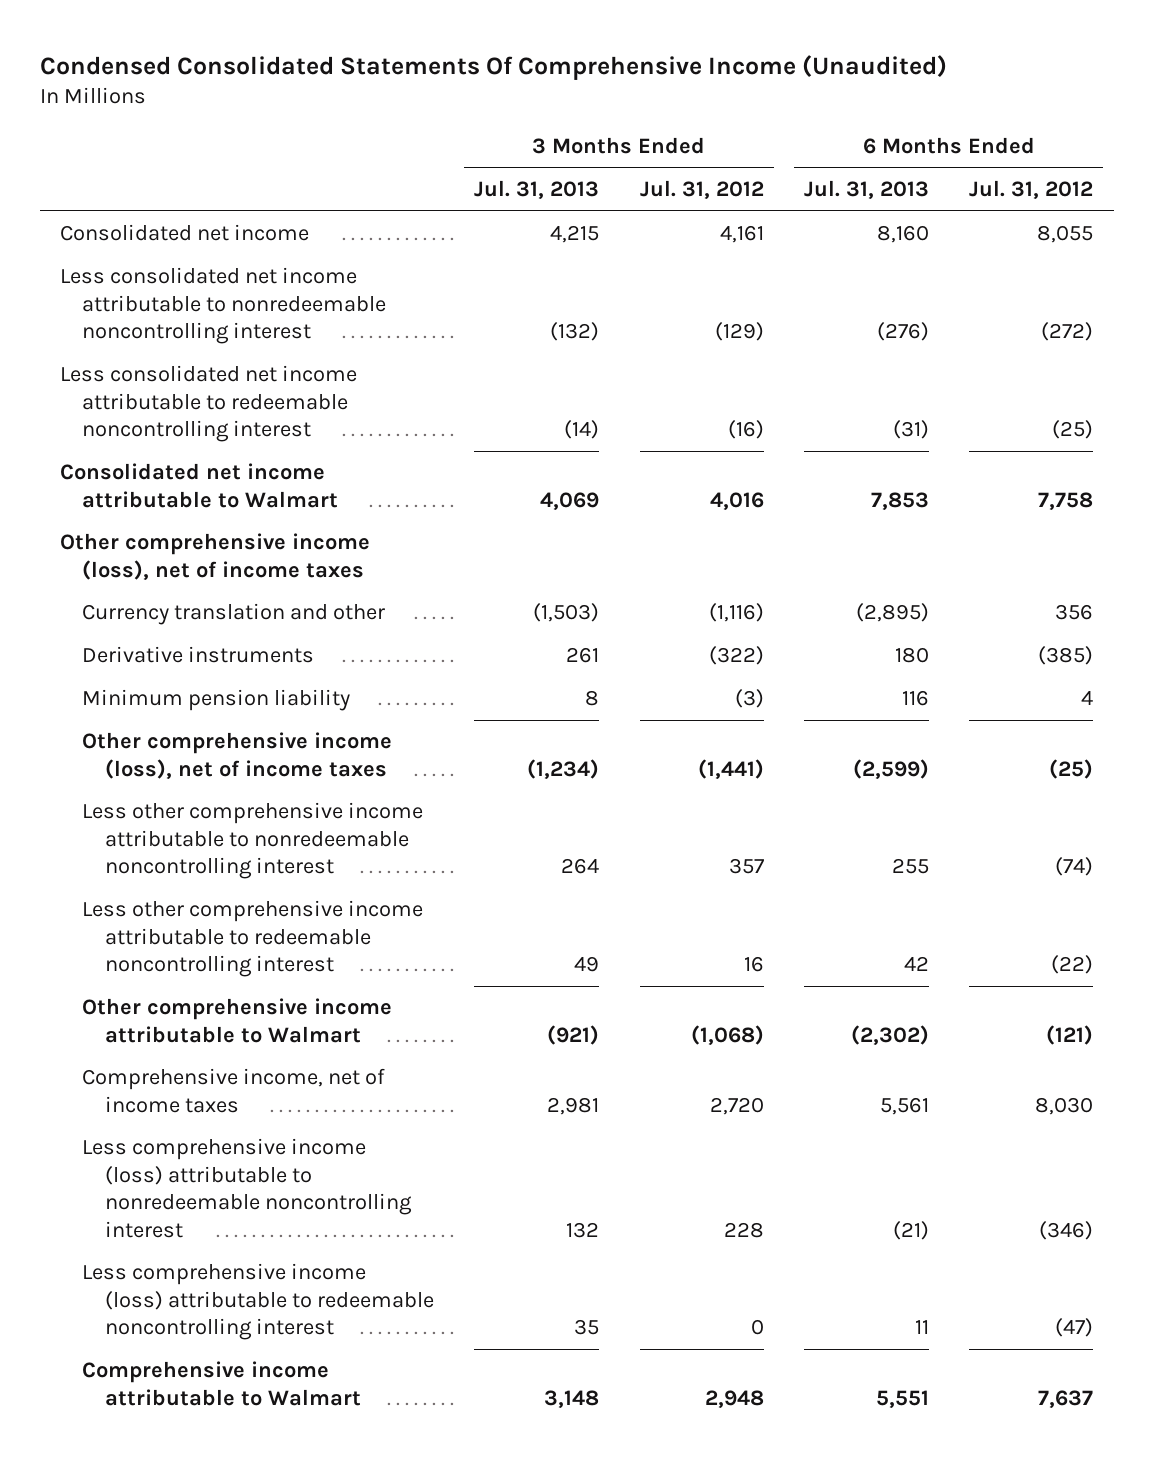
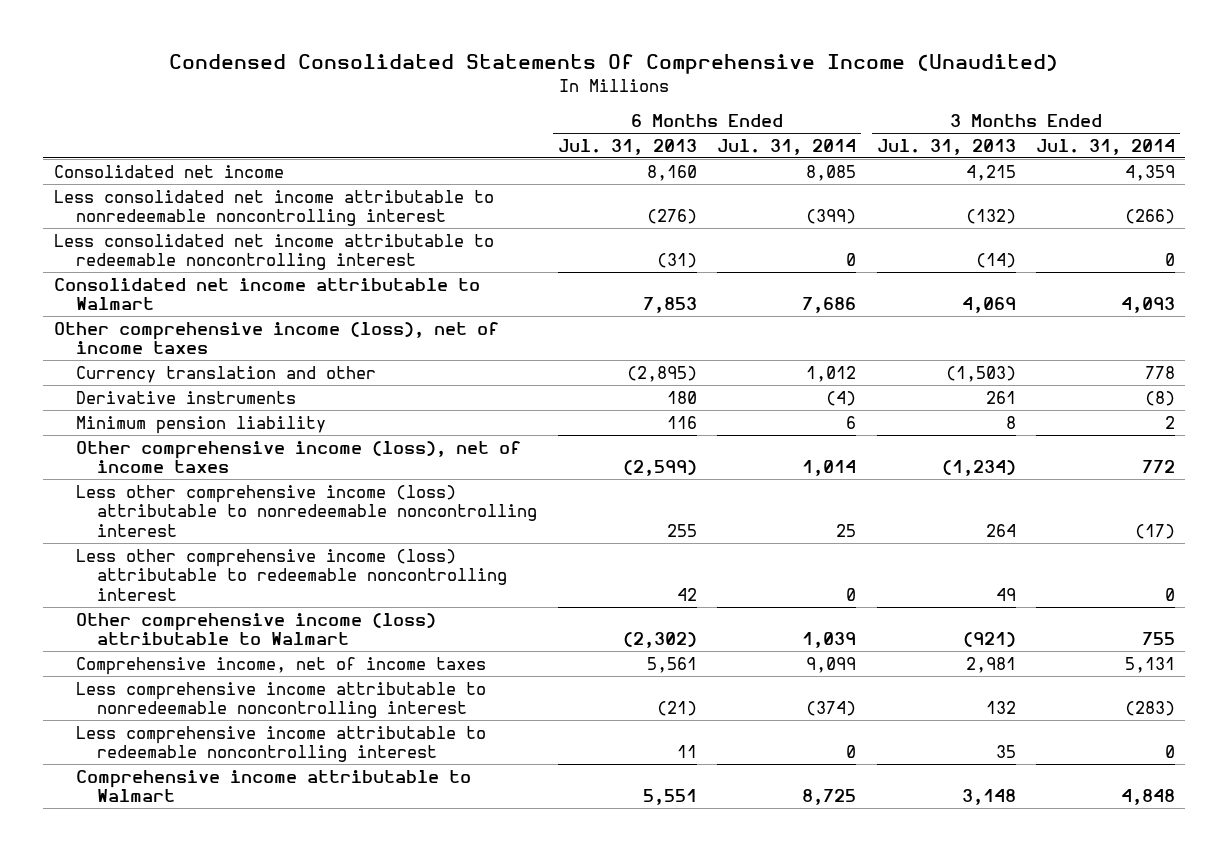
[639,180,764,200] Jul. 31, 2012 -> none
[969,180,1094,200] Jul. 31, 2012 -> none
none -> [717,138,857,155] Jul. 31, 2014
none -> [1036,138,1176,155] Jul. 31, 2014
[82,802,424,880] Less other comprehensive income attributable to nonredeemable noncontrolling interest -> [75,484,538,538] Less other comprehensive income (loss) attributable to nonredeemable noncontrolling interest
[82,900,424,978] Less other comprehensive income attributable to redeemable noncontrolling interest -> [75,548,508,602] Less other comprehensive income (loss) attributable to redeemable noncontrolling interest
[82,998,393,1043] Other comprehensive income attributable to Walmart -> [75,612,436,646] Other comprehensive income (loss) attributable to Walmart
[82,1138,413,1238] Less comprehensive income (loss) attributable to nonredeemable noncontrolling interest -> [75,681,486,719] Less comprehensive income attributable to nonredeemable noncontrolling interest
[82,1263,435,1341] Less comprehensive income (loss) attributable to redeemable noncontrolling interest -> [75,725,486,763] Less comprehensive income attributable to redeemable noncontrolling interest

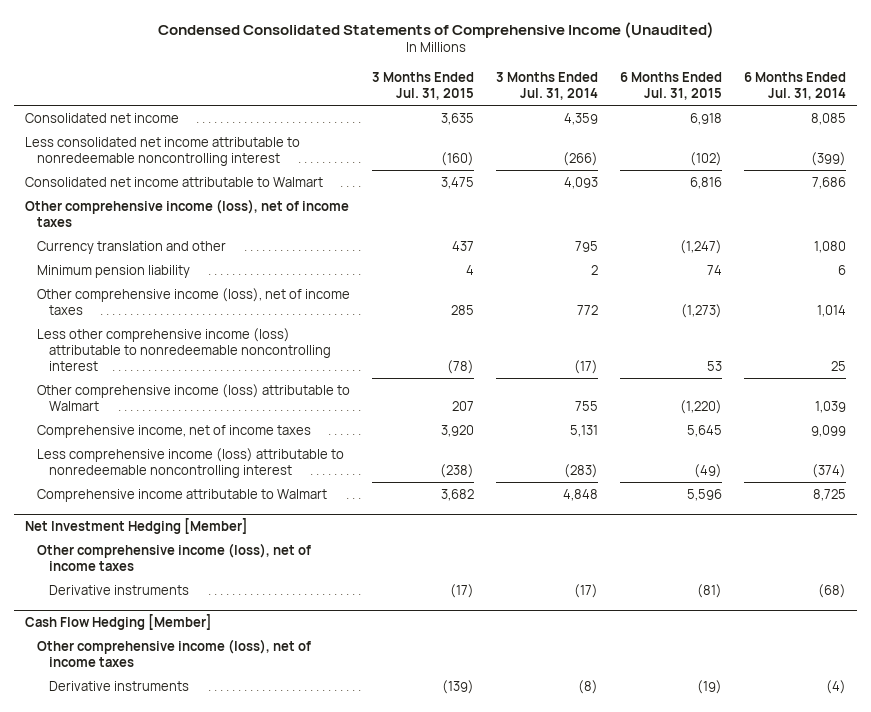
[169,54,1059,75] Condensed Consolidated Statements Of Comprehensive Income (Unaudited) -> [157,21,714,38] Condensed Consolidated Statements of Comprehensive Income (Unaudited)
[557,138,697,155] Jul. 31, 2013 -> none
[876,138,1016,155] Jul. 31, 2013 -> none
none -> [372,72,475,101] 3 Months Ended Jul. 31, 2015
none -> [620,72,723,101] 6 Months Ended Jul. 31, 2015
[53,233,494,271] Less consolidated net income attributable to redeemable noncontrolling interest -> none
[75,390,296,404] Derivative instruments -> none
[806,365,857,382] 1,012 -> [814,240,847,253] 1,080
[1145,365,1176,379] 778 -> [575,240,599,252] 795
[75,548,508,602] Less other comprehensive income (loss) attributable to redeemable noncontrolling interest -> none
[75,725,486,763] Less comprehensive income attributable to redeemable noncontrolling interest -> none
[75,681,486,719] Less comprehensive income attributable to nonredeemable noncontrolling interest -> [37,447,345,478] Less comprehensive income (loss) attributable to nonredeemable noncontrolling interest
none -> [25,517,249,534] Net Investment Hedging [Member]
none -> [37,542,312,571] Other comprehensive income (loss), net of income taxes
none -> [49,584,190,595] Derivative instruments
none -> [25,613,213,630] Cash Flow Hedging [Member]
none -> [37,638,312,667] Other comprehensive income (loss), net of income taxes
none -> [49,680,190,691] Derivative instruments

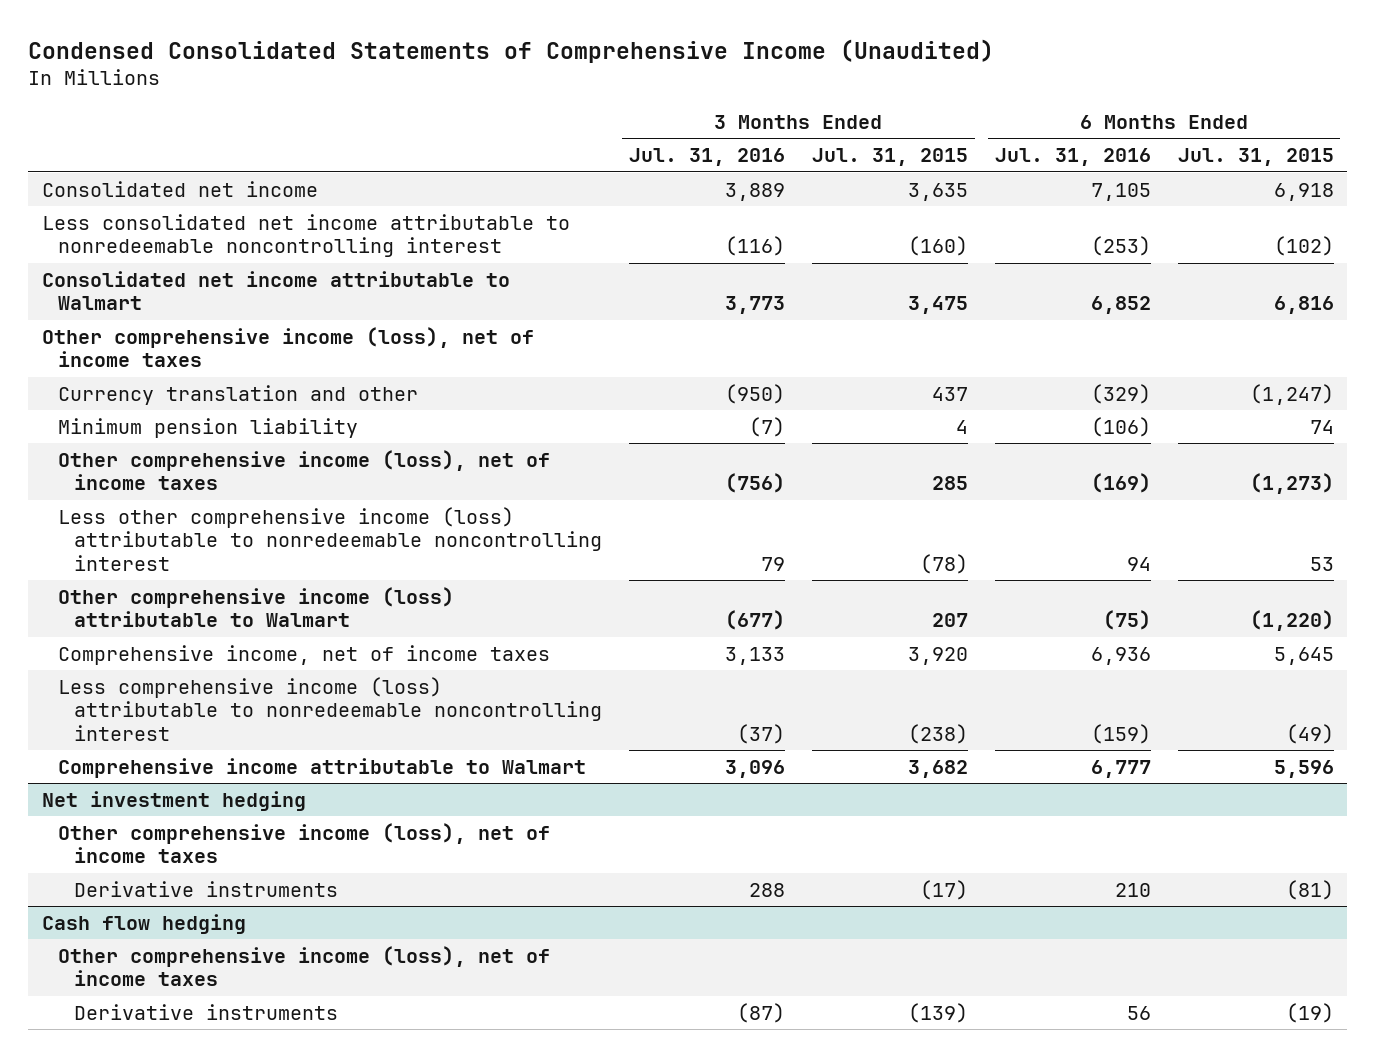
[496,72,599,101] 3 Months Ended Jul. 31, 2014 -> none
[744,72,847,101] 6 Months Ended Jul. 31, 2014 -> none
none -> [628,148,785,167] Jul. 31, 2016
none -> [994,148,1151,167] Jul. 31, 2016
[25,517,249,534] Net Investment Hedging [Member] -> [41,790,306,811] Net investment hedging
[25,613,213,630] Cash Flow Hedging [Member] -> [41,913,246,934] Cash flow hedging

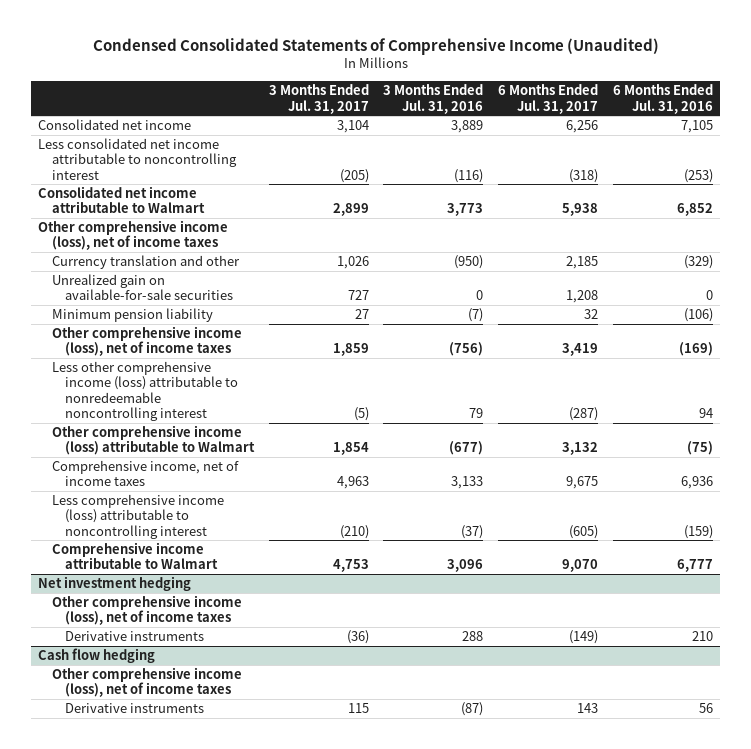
[811,148,968,167] Jul. 31, 2015 -> none
[1177,148,1334,167] Jul. 31, 2015 -> none
none -> [268,84,369,114] 3 Months Ended Jul. 31, 2017
none -> [497,84,598,114] 6 Months Ended Jul. 31, 2017
[41,213,570,258] Less consolidated net income attributable to nonredeemable noncontrolling interest -> [38,138,237,180] Less consolidated net income attributable to noncontrolling interest
none -> [51,274,234,301] Unrealized gain on available-for-sale securities
[57,676,602,741] Less comprehensive income (loss) attributable to nonredeemable noncontrolling interest -> [51,494,224,539] Less comprehensive income (loss) attributable to noncontrolling interest

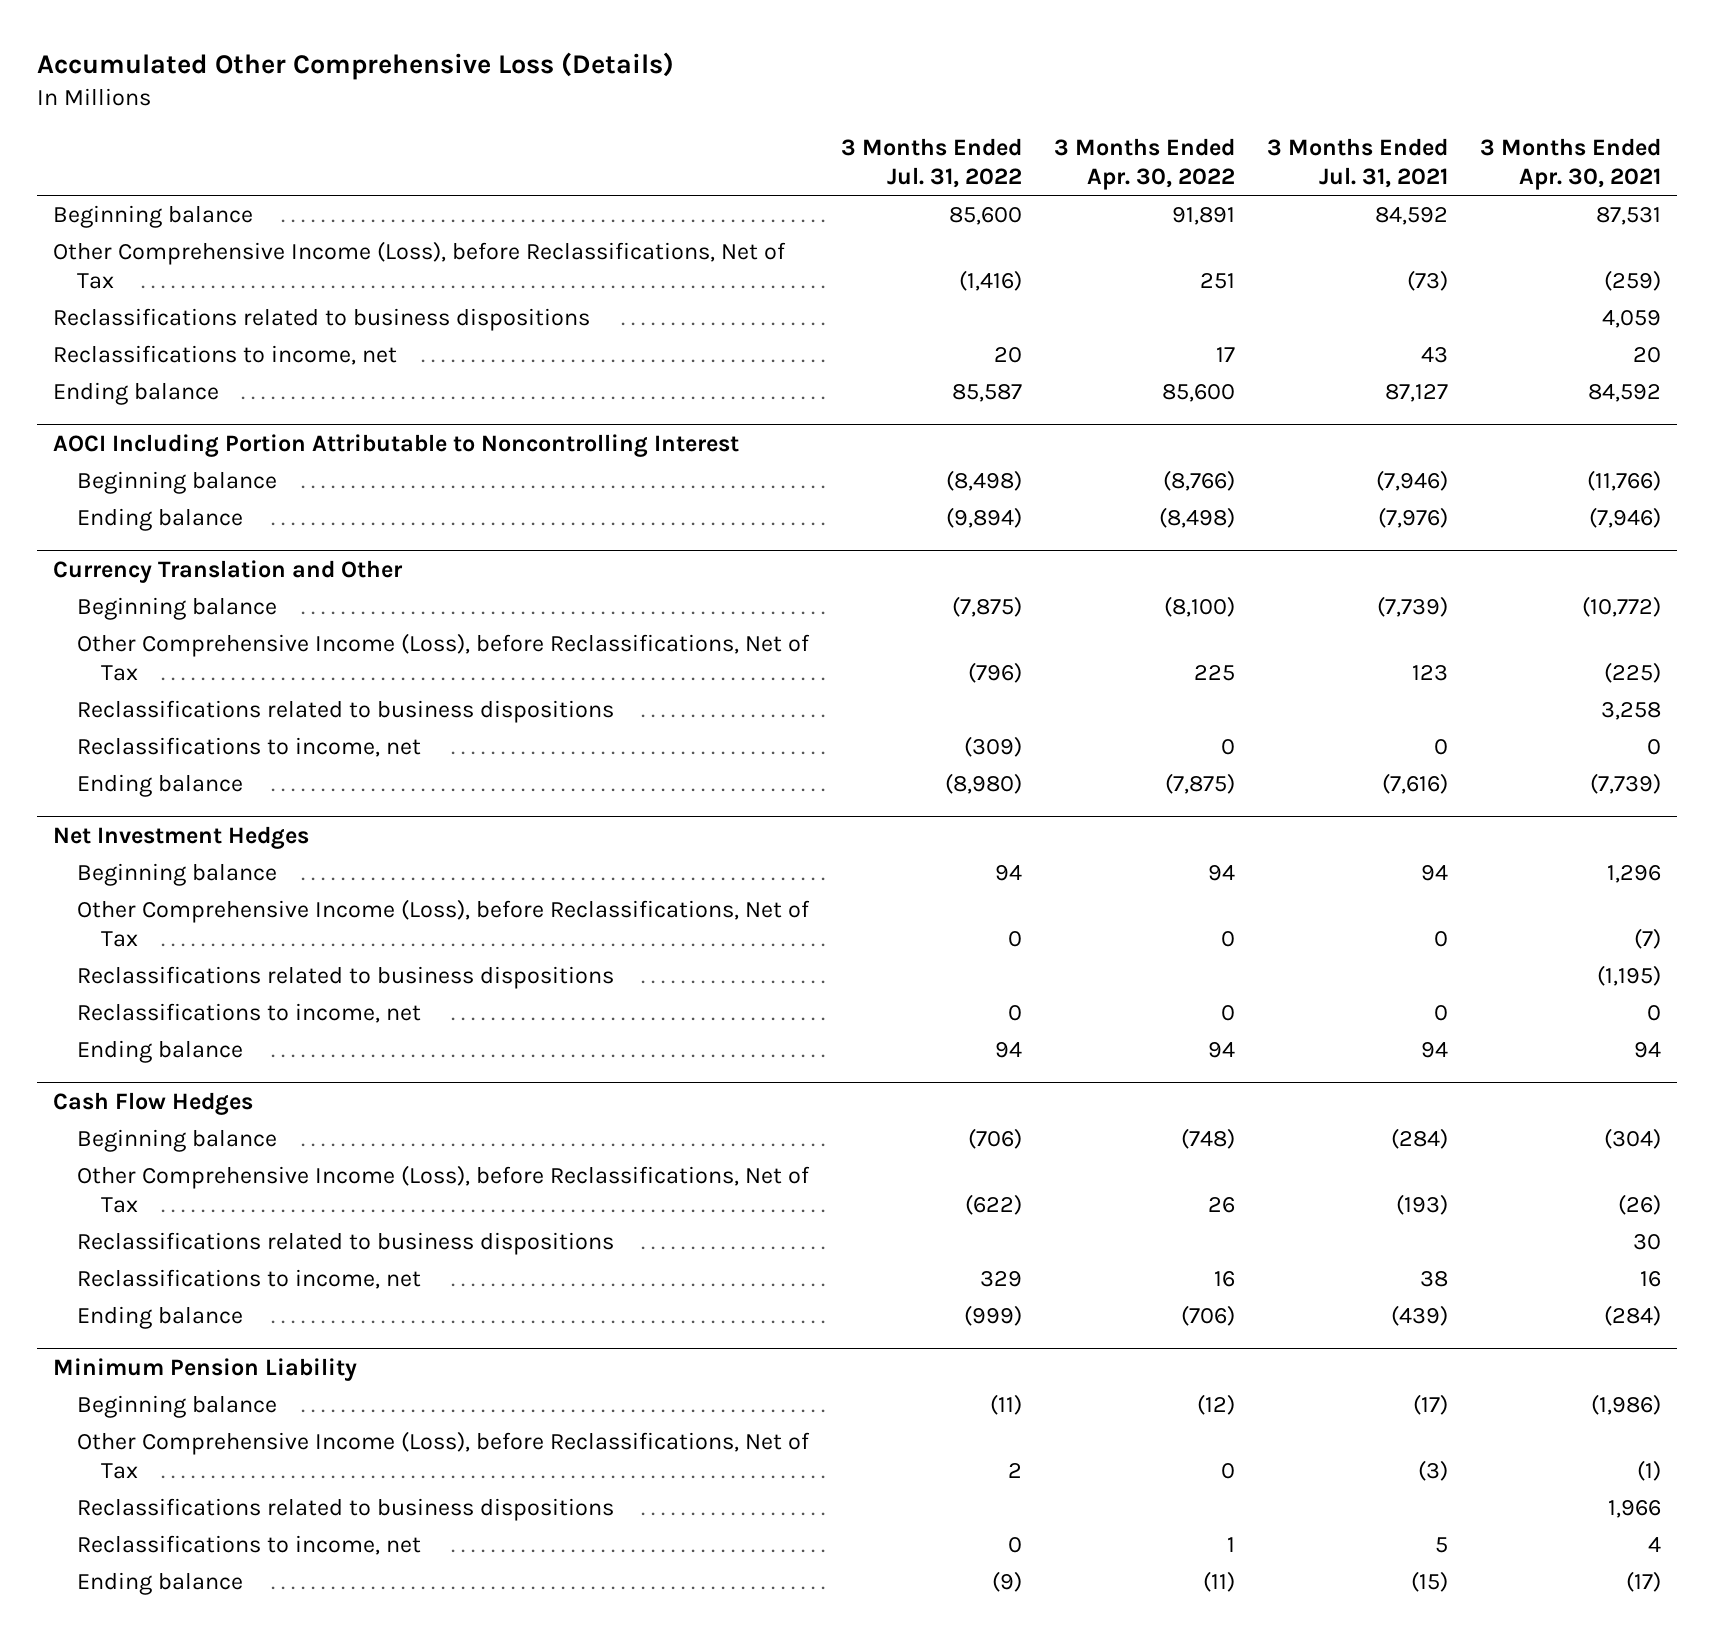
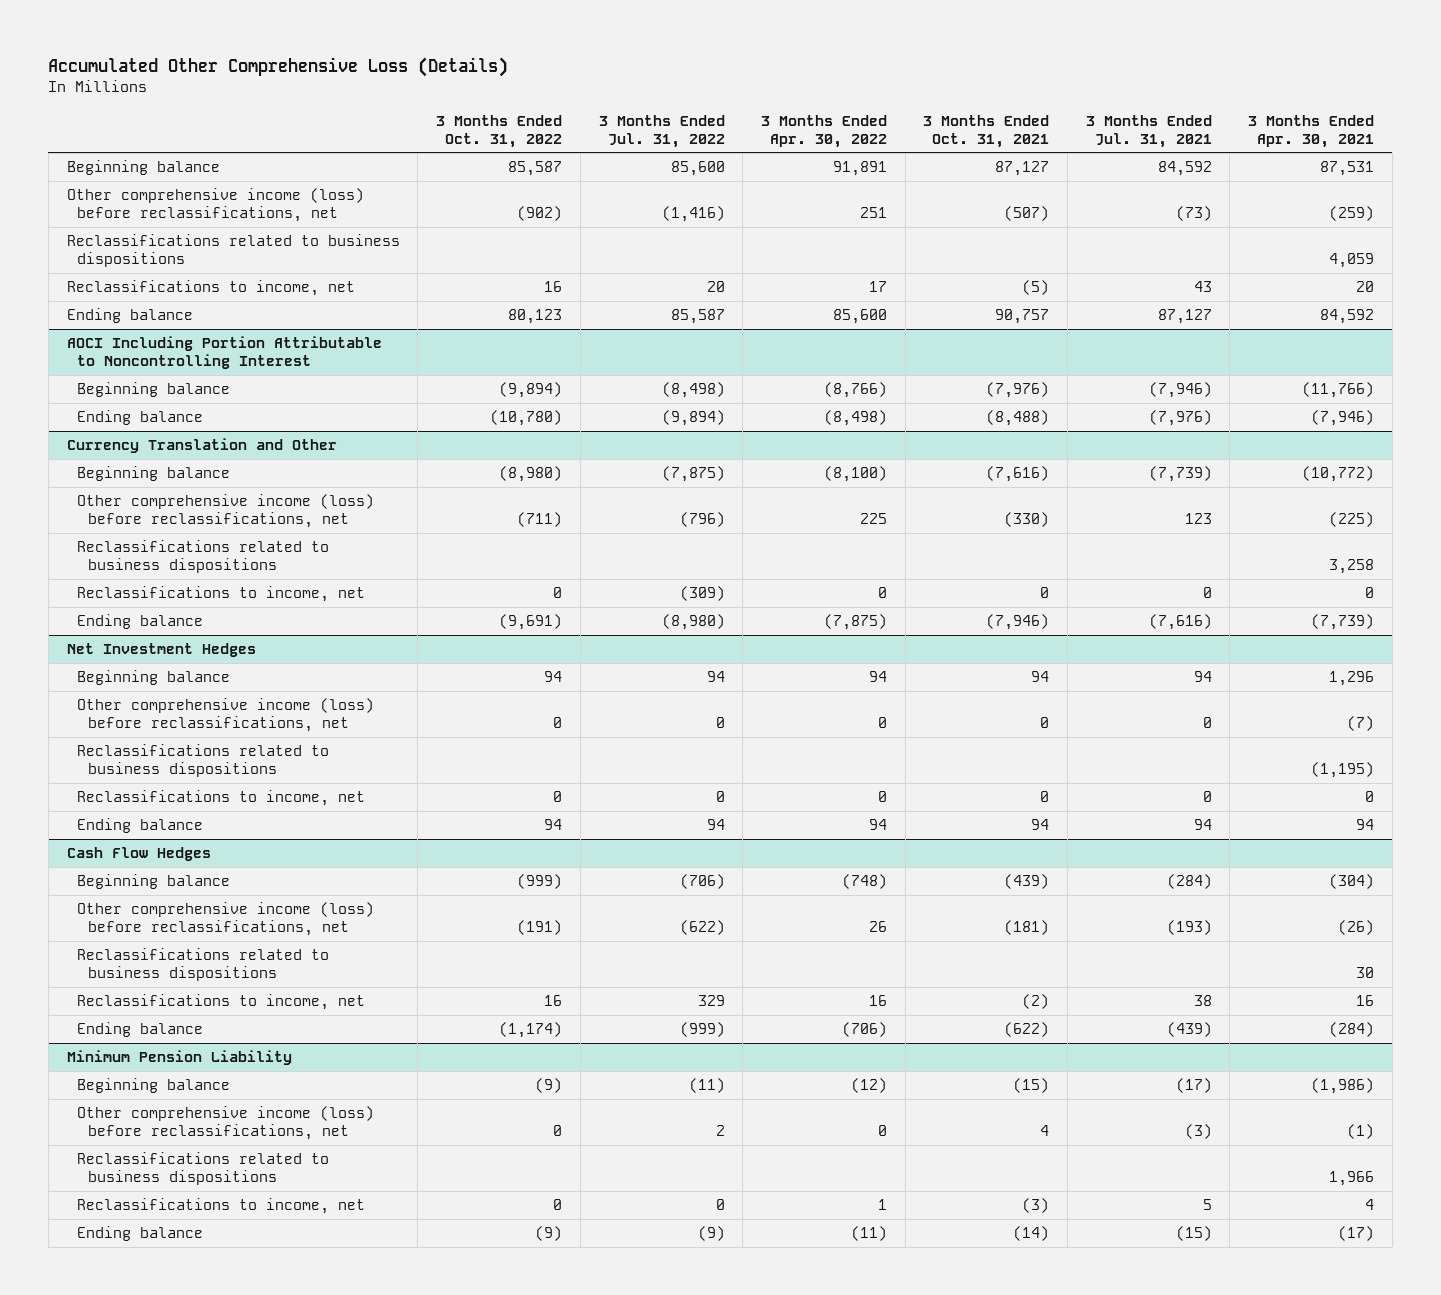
none -> [436,114,563,148] 3 Months Ended Oct. 31, 2022
none -> [923,114,1050,148] 3 Months Ended Oct. 31, 2021
[52,241,786,289] Other Comprehensive Income (Loss), before Reclassifications, Net of Tax -> [66,188,364,223] Other comprehensive income (loss) before reclassifications, net
[76,633,810,681] Other Comprehensive Income (Loss), before Reclassifications, Net of Tax -> [77,494,375,529] Other comprehensive income (loss) before reclassifications, net
[76,899,810,947] Other Comprehensive Income (Loss), before Reclassifications, Net of Tax -> [77,698,375,733] Other comprehensive income (loss) before reclassifications, net
[76,1165,810,1213] Other Comprehensive Income (Loss), before Reclassifications, Net of Tax -> [77,902,375,937] Other comprehensive income (loss) before reclassifications, net
[76,1431,810,1479] Other Comprehensive Income (Loss), before Reclassifications, Net of Tax -> [77,1106,375,1141] Other comprehensive income (loss) before reclassifications, net

